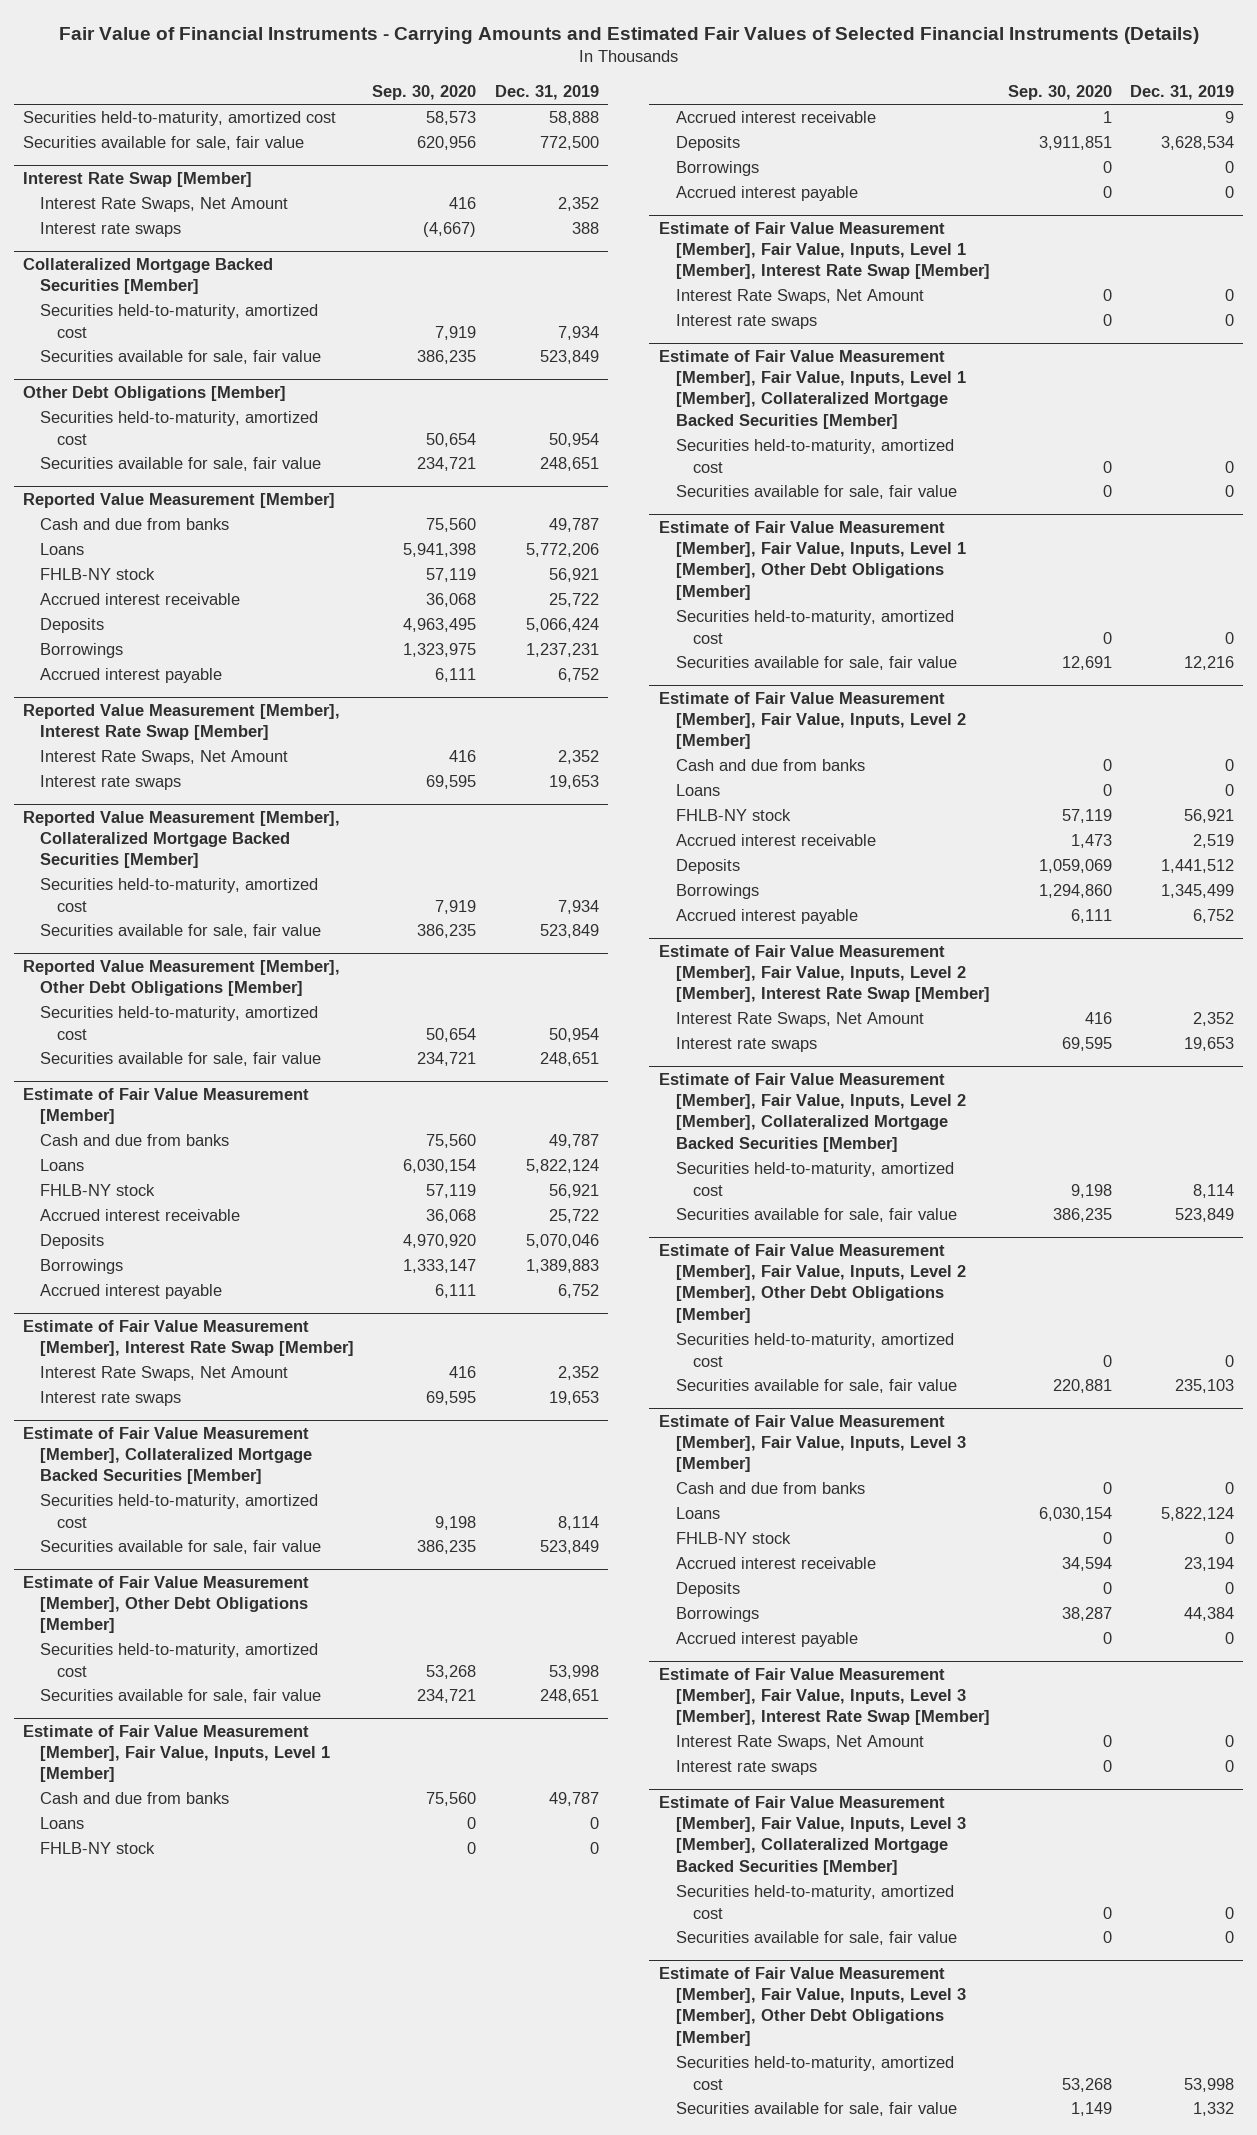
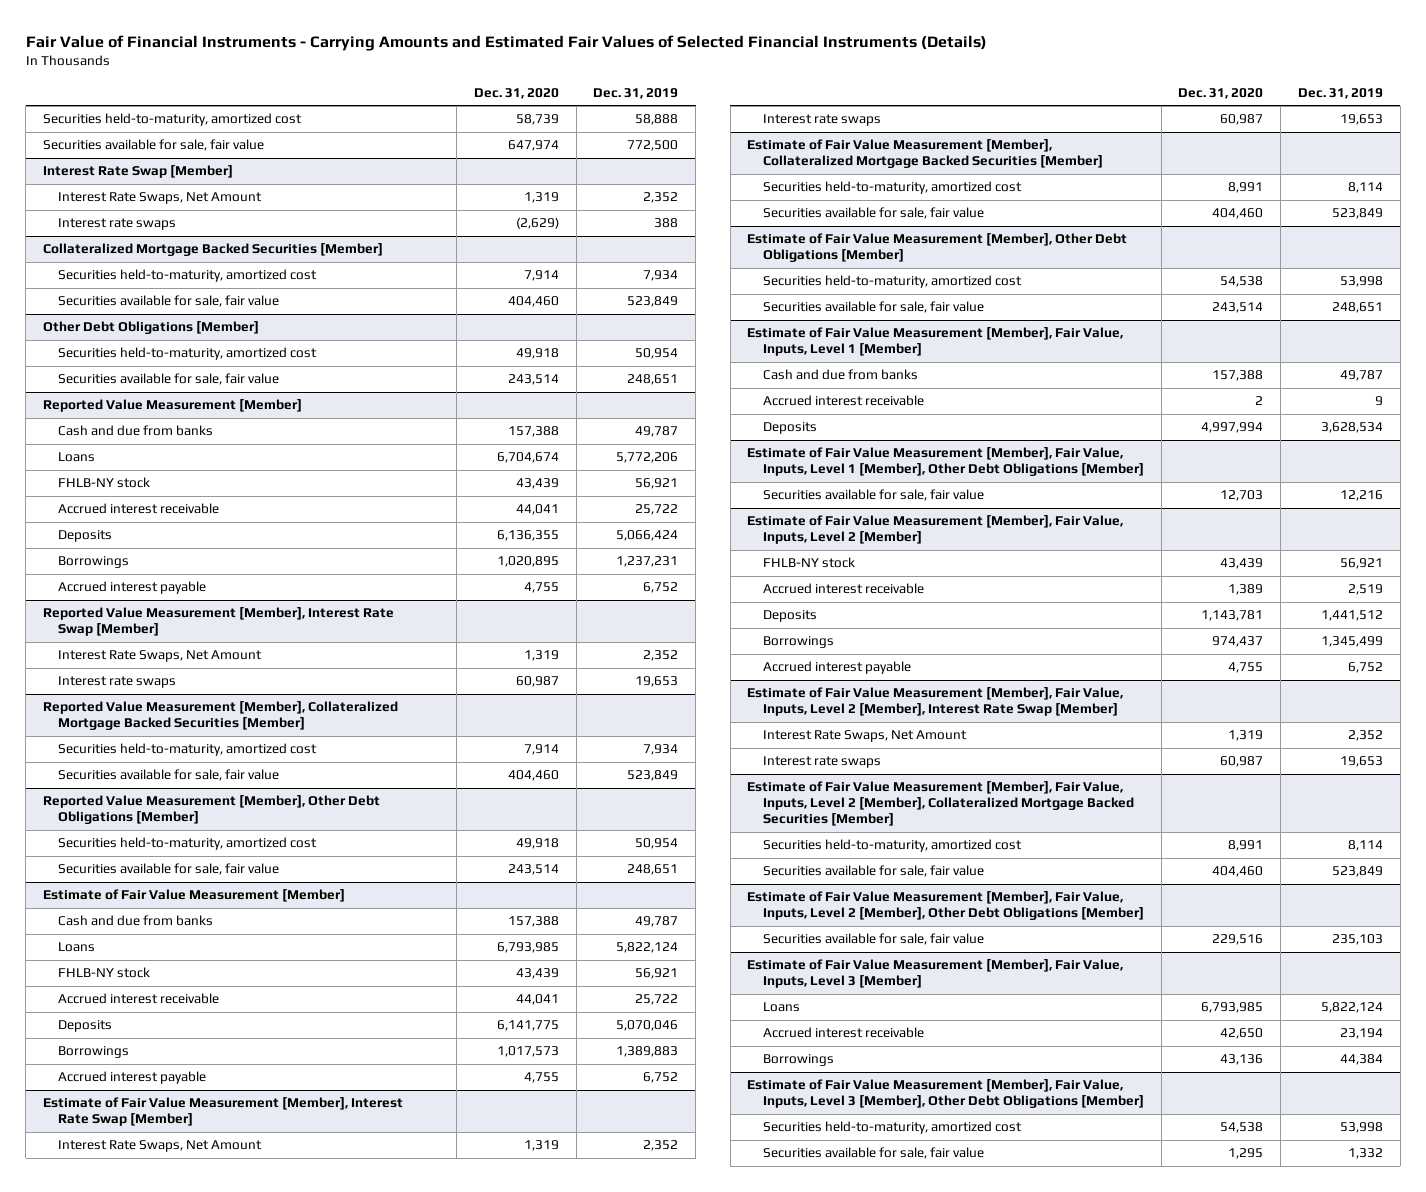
[372,85,477,101] Sep. 30, 2020 -> none
none -> [473,87,559,99] Dec. 31, 2020
[40,1817,85,1830] Loans -> none
[40,1842,156,1855] FHLB-NY stock -> none
[675,161,759,177] Borrowings -> none
[675,186,858,202] Accrued interest payable -> none
[658,221,990,280] Estimate of Fair Value Measurement [Member], Fair Value, Inputs, Level 1 [Member], Interest Rate Swap [Member] -> none
[675,289,924,305] Interest Rate Swaps, Net Amount -> none
[675,314,817,330] Interest rate swaps -> none
[658,349,966,429] Estimate of Fair Value Measurement [Member], Fair Value, Inputs, Level 1 [Member], Collateralized Mortgage Backed Securities [Member] -> none
[675,439,954,473] Securities held-to-maturity, amortized cost -> none
[675,485,957,500] Securities available for sale, fair value -> none
[675,610,954,644] Securities held-to-maturity, amortized cost -> none
[675,759,865,772] Cash and due from banks -> none
[675,784,720,797] Loans -> none
[675,1333,954,1367] Securities held-to-maturity, amortized cost -> none
[675,1482,865,1495] Cash and due from banks -> none
[675,1532,791,1545] FHLB-NY stock -> none
[675,1582,740,1598] Deposits -> none
[675,1632,858,1648] Accrued interest payable -> none
[658,1667,990,1726] Estimate of Fair Value Measurement [Member], Fair Value, Inputs, Level 3 [Member], Interest Rate Swap [Member] -> none
[675,1735,924,1751] Interest Rate Swaps, Net Amount -> none
[675,1760,817,1776] Interest rate swaps -> none
[658,1795,966,1875] Estimate of Fair Value Measurement [Member], Fair Value, Inputs, Level 3 [Member], Collateralized Mortgage Backed Securities [Member] -> none
[675,1885,954,1919] Securities held-to-maturity, amortized cost -> none
[675,1931,957,1946] Securities available for sale, fair value -> none

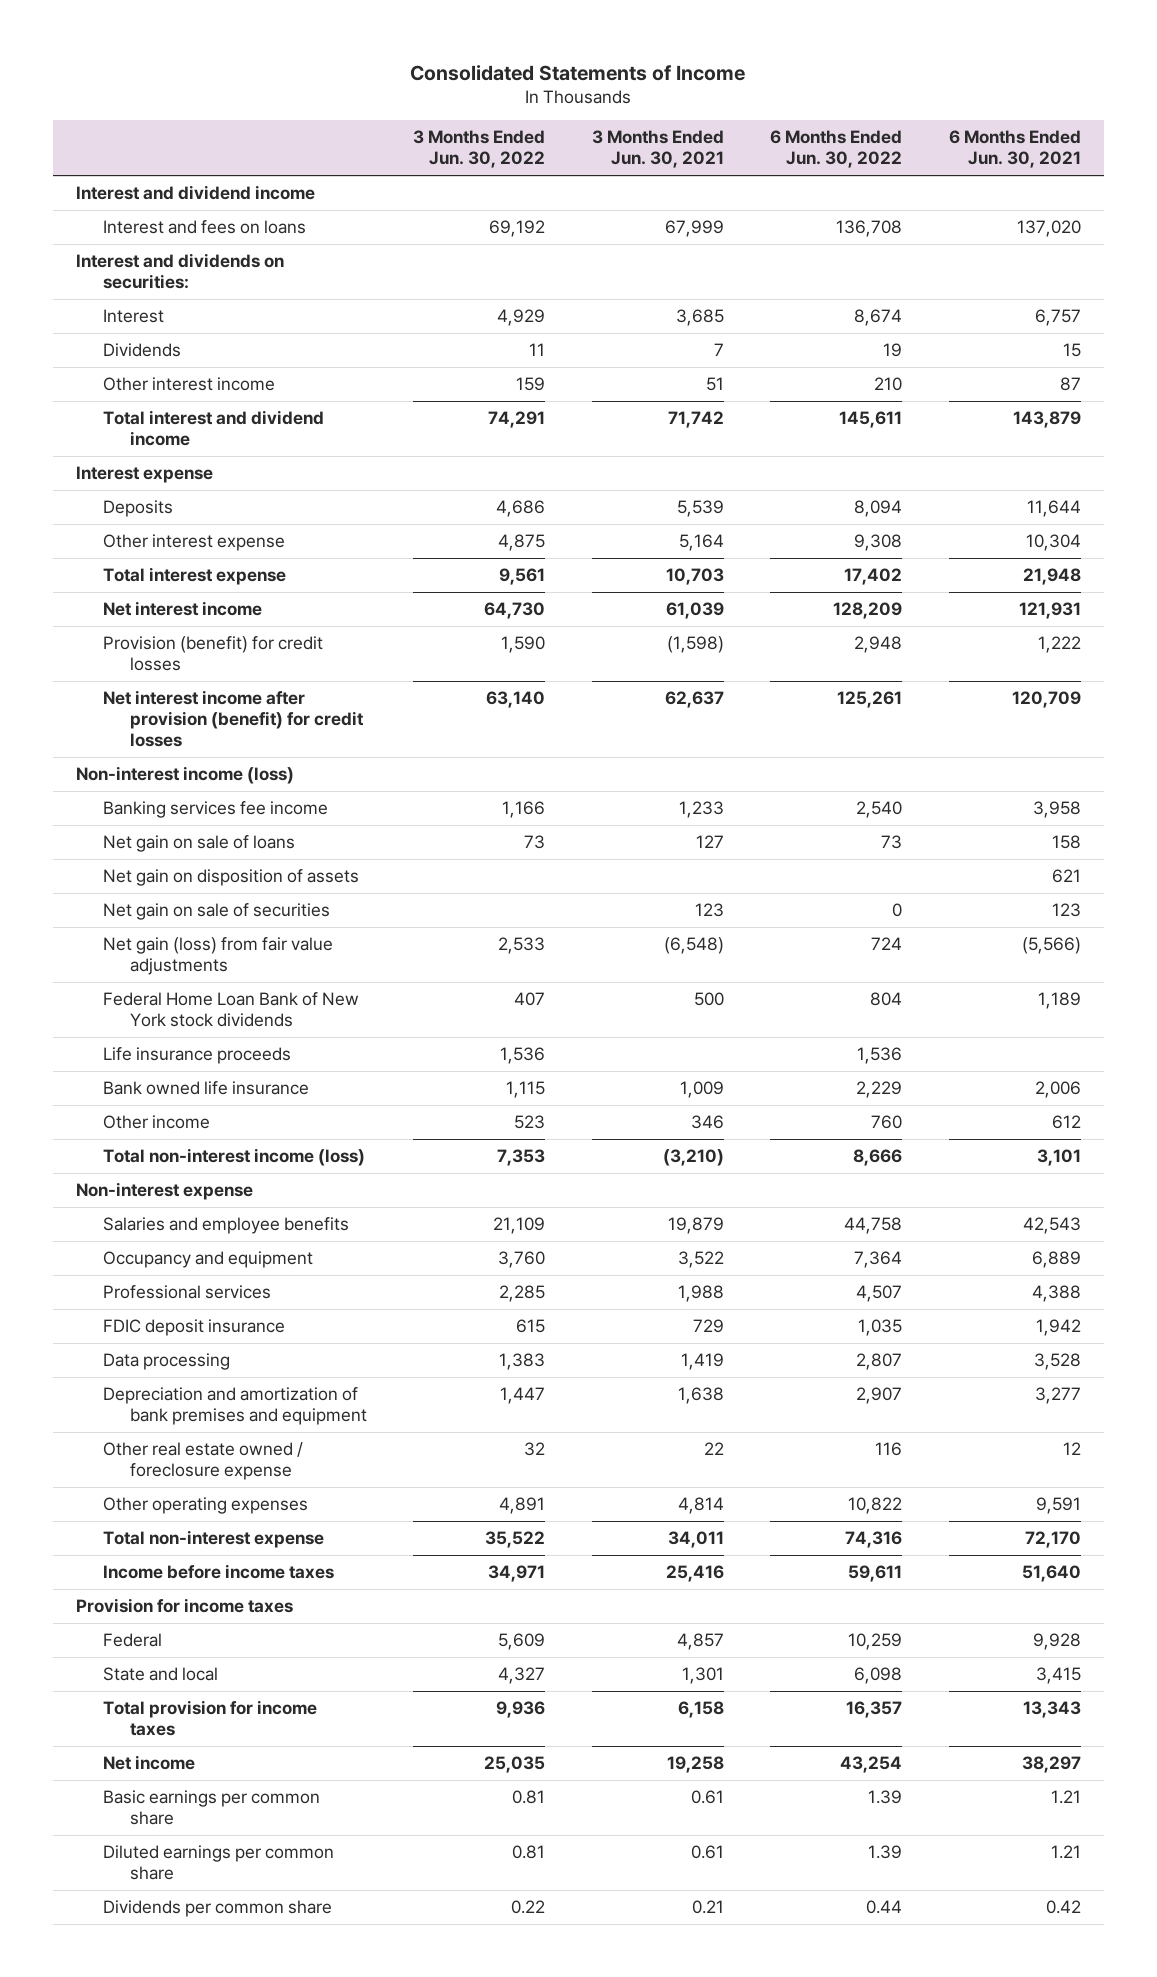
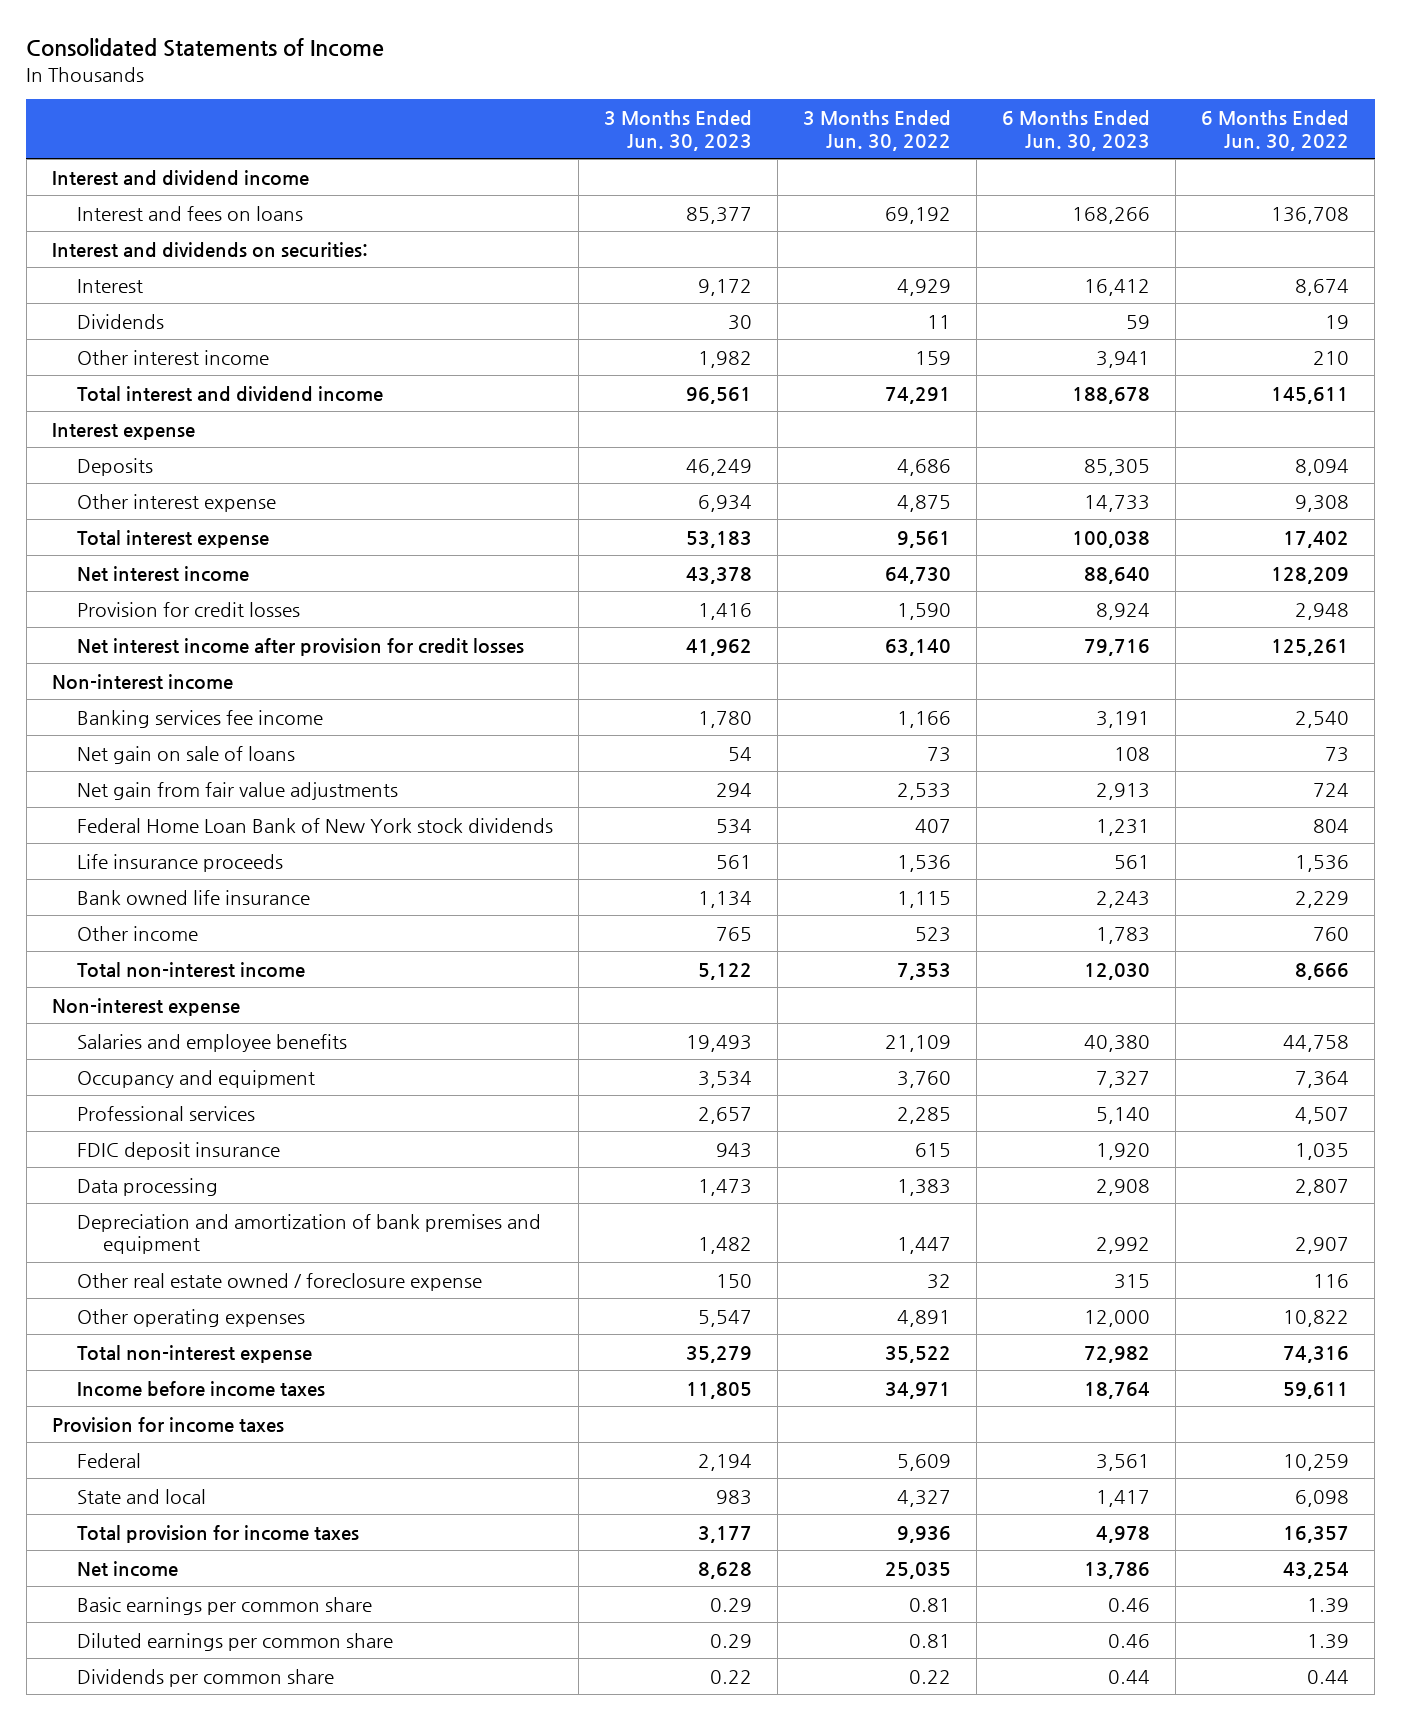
[591,130,724,169] 3 Months Ended Jun. 30, 2021 -> none
[948,130,1081,169] 6 Months Ended Jun. 30, 2021 -> none
none -> [604,110,753,151] 3 Months Ended Jun. 30, 2023
none -> [1002,110,1151,151] 6 Months Ended Jun. 30, 2023
[102,635,323,671] Provision (benefit) for credit losses -> [77,601,301,617] Provision for credit losses
[102,689,364,747] Net interest income after provision (benefit) for credit losses -> [77,637,525,656] Net interest income after provision for credit losses
[75,765,294,784] Non-interest income (loss) -> [51,673,233,690] Non-interest income
[102,868,359,886] Net gain on disposition of assets -> none
[102,902,330,920] Net gain on sale of securities -> none
[102,936,333,975] Net gain (loss) from fair value adjustments -> [77,781,399,800] Net gain from fair value adjustments
[102,1147,365,1166] Total non-interest income (loss) -> [77,961,306,978] Total non-interest income

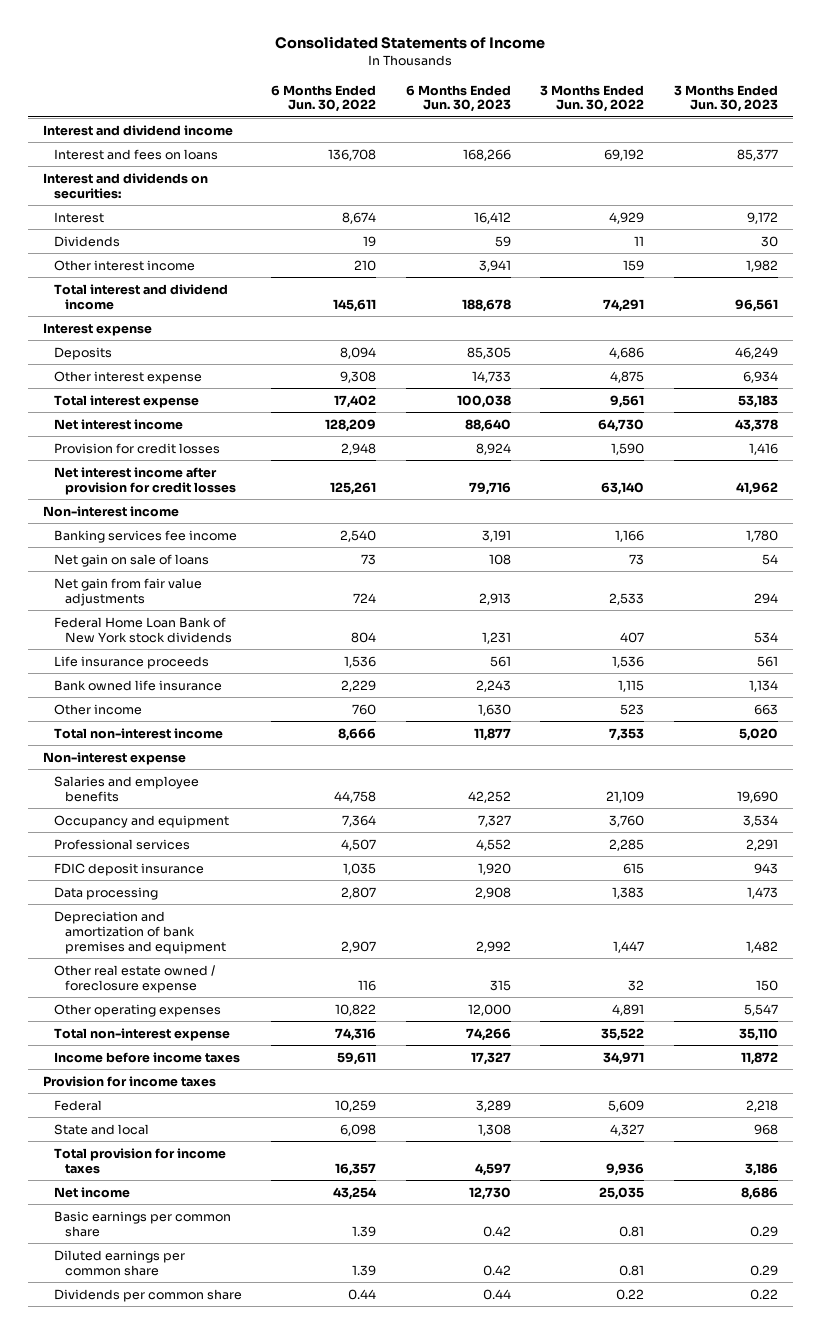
[716,926,753,941] 765 -> [754,703,779,715] 663
[1096,926,1151,944] 1,783 -> [477,703,511,716] 1,630
[698,962,753,980] 5,122 -> [739,727,779,741] 5,020
[1084,962,1151,980] 12,030 -> [473,727,511,741] 11,877
[686,1034,753,1052] 19,493 -> [737,790,779,803] 19,690
[1084,1034,1151,1052] 40,380 -> [467,790,511,803] 42,252
[698,1106,753,1124] 2,657 -> [746,838,779,851] 2,291
[1096,1106,1151,1124] 5,140 -> [475,838,511,851] 4,552
[686,1345,753,1363] 35,279 -> [739,1027,779,1041] 35,110
[1084,1345,1151,1363] 72,982 -> [465,1027,511,1041] 74,266
[686,1381,753,1399] 11,805 -> [741,1051,779,1065] 11,872
[1084,1381,1151,1399] 18,764 -> [470,1051,511,1065] 17,327
[698,1453,753,1471] 2,194 -> [746,1099,779,1112] 2,218
[1096,1453,1151,1471] 3,561 -> [475,1099,511,1112] 3,289
[716,1489,753,1505] 983 -> [754,1123,779,1135] 968
[1096,1489,1151,1507] 1,417 -> [477,1123,511,1136] 1,308
[698,1525,753,1543] 3,177 -> [745,1162,779,1176] 3,186
[1096,1525,1151,1543] 4,978 -> [474,1162,511,1176] 4,597
[698,1561,753,1579] 8,628 -> [741,1186,779,1200] 8,686
[1084,1561,1151,1579] 13,786 -> [468,1186,511,1200] 12,730
[1108,1597,1151,1612] 0.46 -> [482,1225,511,1237] 0.42
[1108,1633,1151,1648] 0.46 -> [482,1264,511,1276] 0.42

